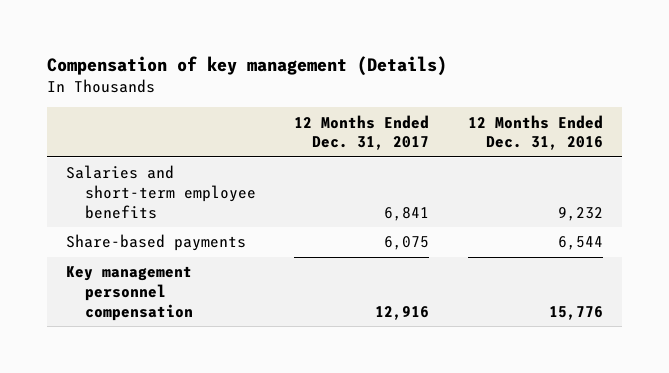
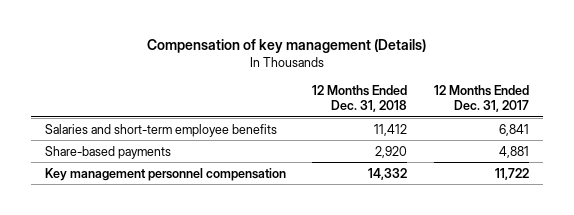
[467,114,603,151] 12 Months Ended Dec. 31, 2016 -> none
none -> [312,85,408,113] 12 Months Ended Dec. 31, 2018
[384,236,430,251] 6,075 -> [499,145,530,158] 4,881
[375,305,430,320] 12,916 -> [495,167,530,180] 11,722

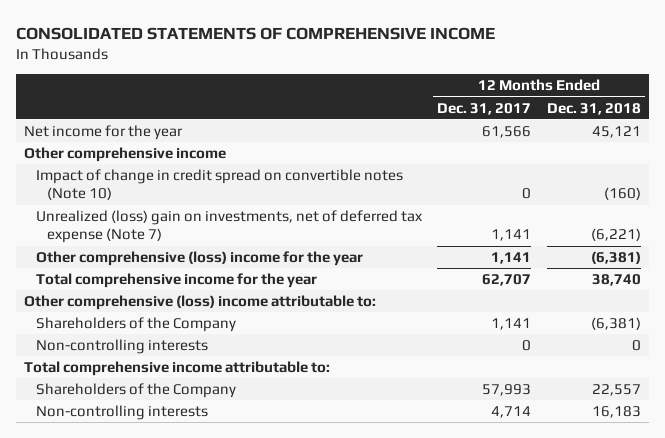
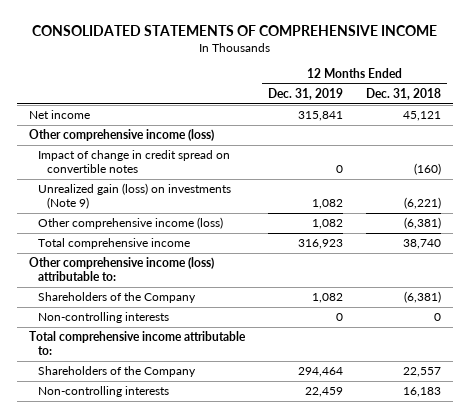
[437,102,532,115] Dec. 31, 2017 -> none
none -> [268,88,344,101] Dec. 31, 2019
[23,125,183,141] Net income for the year -> [28,110,90,120] Net income
[23,147,226,163] Other comprehensive income -> [28,129,214,142] Other comprehensive income (loss)
[35,169,403,201] Impact of change in credit spread on convertible notes (Note 10) -> [38,150,231,174] Impact of change in credit spread on convertible notes
[35,210,423,244] Unrealized (loss) gain on investments, net of deferred tax expense (Note 7) -> [38,183,232,210] Unrealized gain (loss) on investments (Note 9)
[35,251,363,267] Other comprehensive (loss) income for the year -> [38,217,224,230] Other comprehensive income (loss)
[35,273,317,289] Total comprehensive income for the year -> [38,238,191,250] Total comprehensive income
[23,295,376,311] Other comprehensive (loss) income attributable to: -> [28,257,214,282] Other comprehensive income (loss) attributable to:

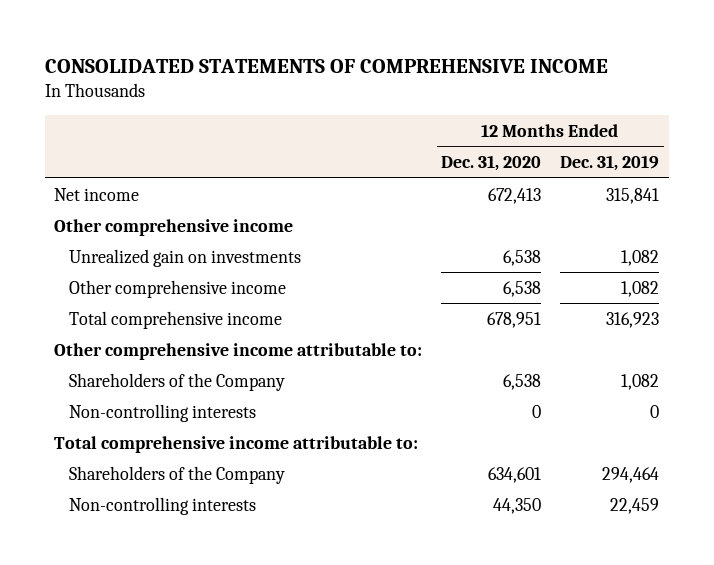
[366,88,442,101] Dec. 31, 2018 -> none
none -> [441,155,542,172] Dec. 31, 2020
[38,150,231,174] Impact of change in credit spread on convertible notes -> none
[28,129,214,142] Other comprehensive income (loss) -> [54,218,294,236] Other comprehensive income
[38,183,232,210] Unrealized gain (loss) on investments (Note 9) -> [68,248,301,267] Unrealized gain on investments
[38,217,224,230] Other comprehensive income (loss) -> [68,279,286,298] Other comprehensive income
[28,257,214,282] Other comprehensive income (loss) attributable to: -> [54,342,423,360] Other comprehensive income attributable to:

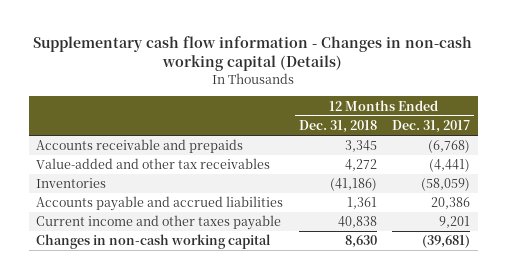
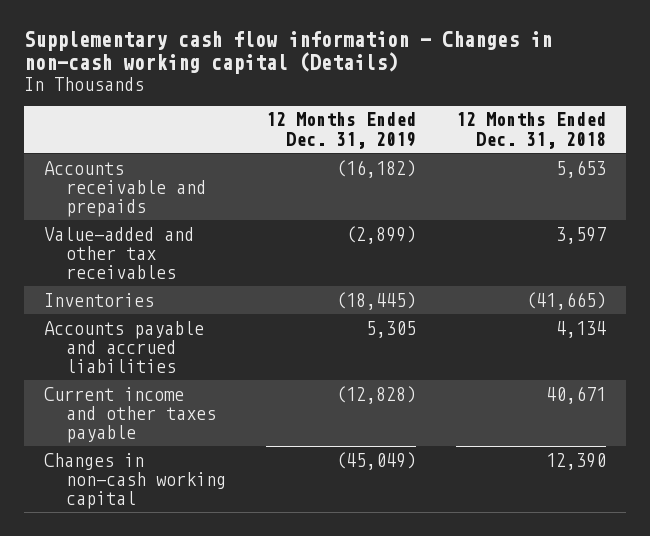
[391,119,470,133] Dec. 31, 2017 -> none
none -> [266,112,417,149] 12 Months Ended Dec. 31, 2019
[344,140,377,153] 3,345 -> [556,159,607,178] 5,653
[344,159,377,172] 4,272 -> [556,226,607,244] 3,597
[329,178,377,192] (41,186) -> [526,291,607,310] (41,665)
[346,197,377,210] 1,361 -> [556,320,607,338] 4,134
[337,216,377,229] 40,838 -> [546,385,607,404] 40,671
[344,235,377,249] 8,630 -> [546,452,607,470] 12,390

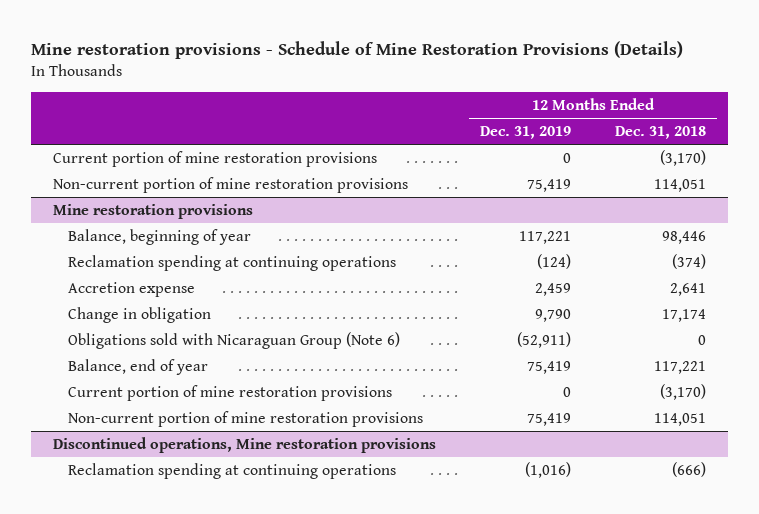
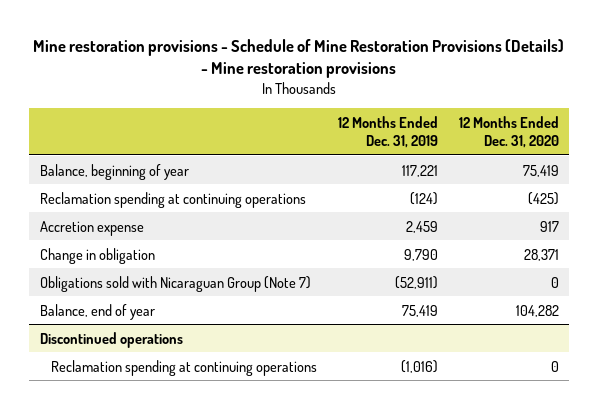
[30,40,683,59] Mine restoration provisions - Schedule of Mine Restoration Provisions (Details) -> [33,38,565,79] Mine restoration provisions - Schedule of Mine Restoration Provisions (Details) - Mine restoration provisions
[615,126,707,140] Dec. 31, 2018 -> none
none -> [458,116,559,148] 12 Months Ended Dec. 31, 2020
[52,150,377,167] Current portion of mine restoration provisions -> none
[52,176,408,193] Non-current portion of mine restoration provisions -> none
[52,203,253,219] Mine restoration provisions -> none
[68,331,401,349] Obligations sold with Nicaraguan Group (Note 6) -> [39,275,311,292] Obligations sold with Nicaraguan Group (Note 7)
[68,384,393,401] Current portion of mine restoration provisions -> none
[68,410,424,427] Non-current portion of mine restoration provisions -> none
[52,436,436,453] Discontinued operations, Mine restoration provisions -> none
none -> [39,331,183,348] Discontinued operations

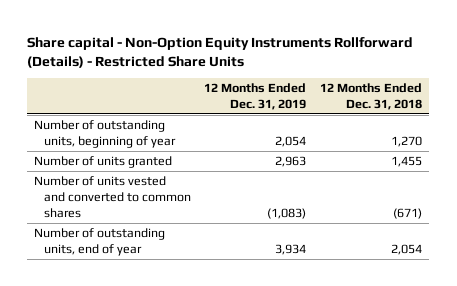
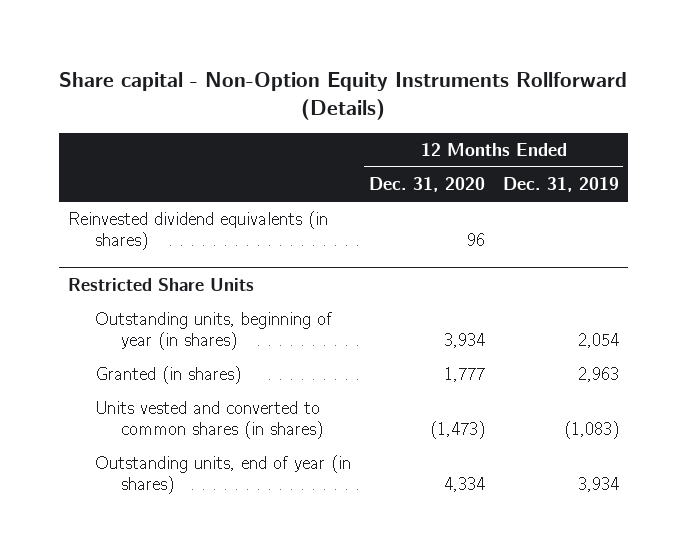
[27,36,414,68] Share capital - Non-Option Equity Instruments Rollforward (Details) - Restricted Share Units -> [59,71,628,120] Share capital - Non-Option Equity Instruments Rollforward (Details)
[320,83,423,110] 12 Months Ended Dec. 31, 2018 -> none
none -> [368,177,485,193] Dec. 31, 2020
none -> [68,211,329,251] Reinvested dividend equivalents (in shares)
none -> [68,277,255,291] Restricted Share Units
[34,120,176,148] Number of outstanding units, beginning of year -> [94,312,332,351] Outstanding units, beginning of year (in shares)
[34,156,173,169] Number of units granted -> [94,366,241,385] Granted (in shares)
[34,176,191,218] Number of units vested and converted to common shares -> [94,401,324,440] Units vested and converted to common shares (in shares)
[34,228,166,256] Number of outstanding units, end of year -> [94,455,351,495] Outstanding units, end of year (in shares)

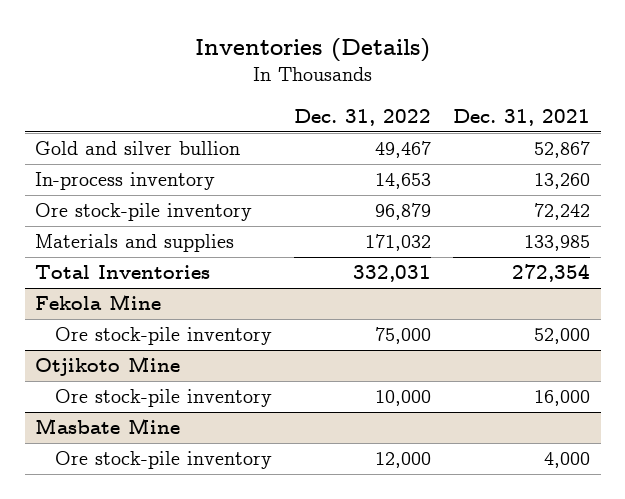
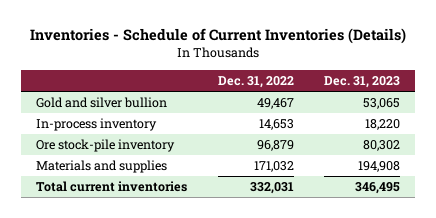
[194,37,430,62] Inventories (Details) -> [30,28,407,45] Inventories - Schedule of Current Inventories (Details)
[452,108,590,126] Dec. 31, 2021 -> none
none -> [323,75,400,88] Dec. 31, 2023
[35,294,162,311] Fekola Mine -> none
[54,327,272,346] Ore stock-pile inventory -> none
[35,356,181,377] Otjikoto Mine -> none
[54,389,272,408] Ore stock-pile inventory -> none
[35,418,181,435] Masbate Mine -> none
[54,451,272,470] Ore stock-pile inventory -> none
[35,265,211,280] Total Inventories -> [36,181,188,193] Total current inventories

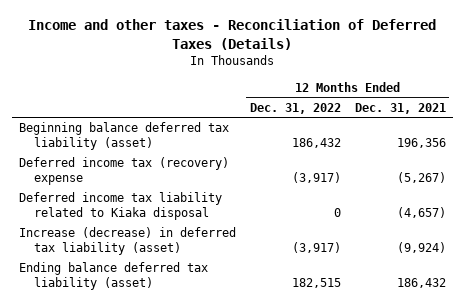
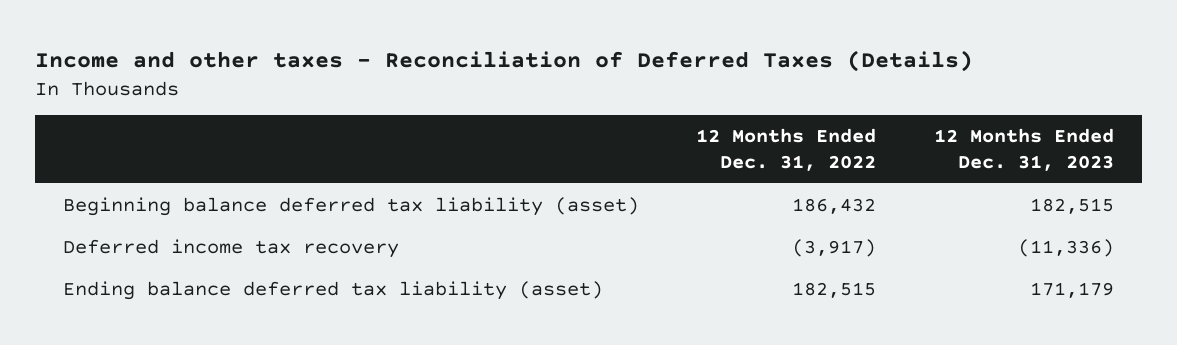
[354,102,446,114] Dec. 31, 2021 -> none
none -> [933,128,1114,171] 12 Months Ended Dec. 31, 2023
[18,192,222,221] Deferred income tax liability related to Kiaka disposal -> none
[18,227,236,256] Increase (decrease) in deferred tax liability (asset) -> none
[18,157,229,186] Deferred income tax (recovery) expense -> [63,239,400,259] Deferred income tax recovery

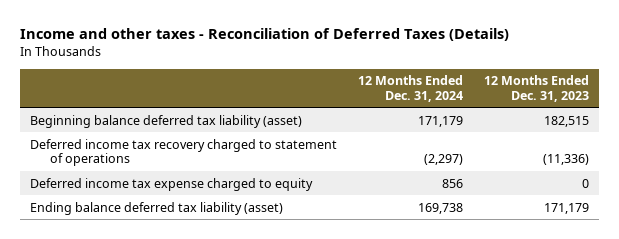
[696,128,877,171] 12 Months Ended Dec. 31, 2022 -> none
none -> [357,75,463,102] 12 Months Ended Dec. 31, 2024
[63,239,400,259] Deferred income tax recovery -> [30,138,338,167] Deferred income tax recovery charged to statement of operations
none -> [30,177,314,191] Deferred income tax expense charged to equity

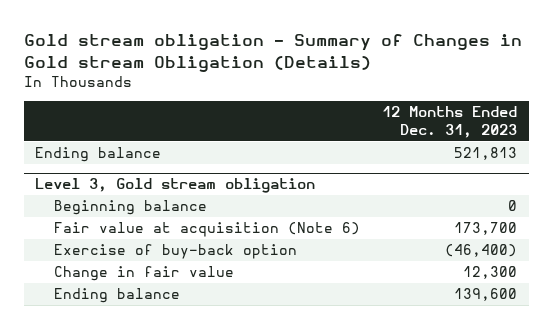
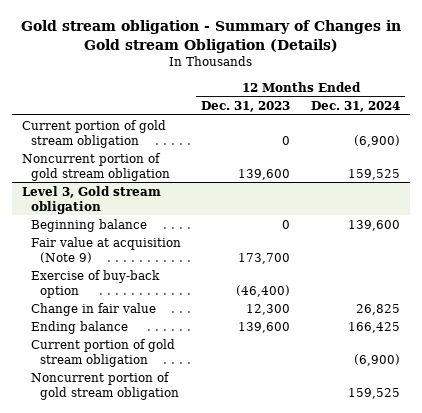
none -> [310,101,400,113] Dec. 31, 2024
[35,147,162,163] Ending balance -> none
none -> [21,119,166,148] Current portion of gold stream obligation
none -> [21,152,171,181] Noncurrent portion of gold stream obligation
[53,222,360,238] Fair value at acquisition (Note 6) -> [31,236,182,263] Fair value at acquisition (Note 9)
none -> [31,338,176,367] Current portion of gold stream obligation
none -> [31,371,180,400] Noncurrent portion of gold stream obligation

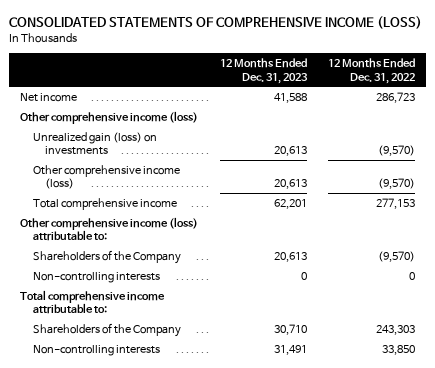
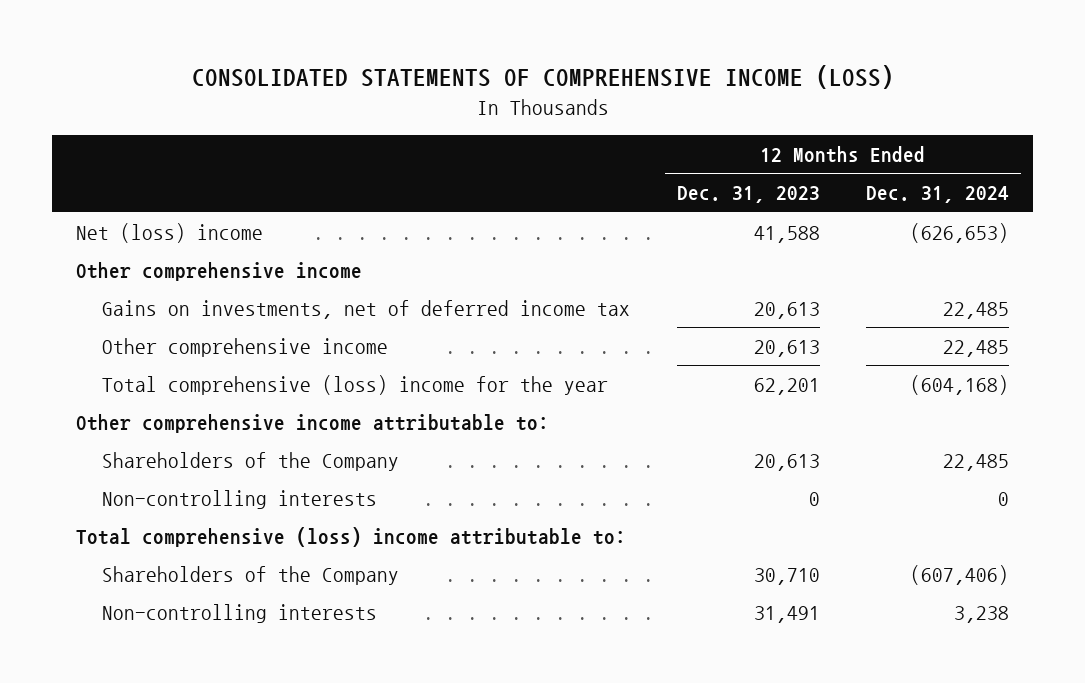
[328,58,416,84] 12 Months Ended Dec. 31, 2022 -> none
none -> [866,186,1010,204] Dec. 31, 2024
[20,92,78,102] Net income -> [75,222,263,243] Net (loss) income
[20,110,199,124] Other comprehensive income (loss) -> [75,261,362,281] Other comprehensive income
[32,131,157,156] Unrealized gain (loss) on investments -> [102,299,631,319] Gains on investments, net of deferred income tax
[32,164,180,190] Other comprehensive income (loss) -> [102,337,389,357] Other comprehensive income
[32,197,177,210] Total comprehensive income -> [102,374,609,395] Total comprehensive (loss) income for the year
[20,216,199,242] Other comprehensive income (loss) attributable to: -> [75,413,549,433] Other comprehensive income attributable to:
[20,289,166,315] Total comprehensive income attributable to: -> [75,526,626,547] Total comprehensive (loss) income attributable to:

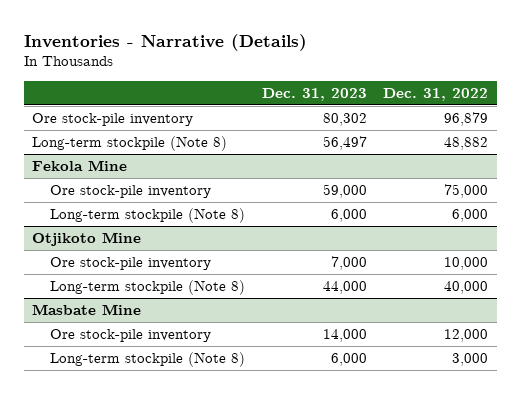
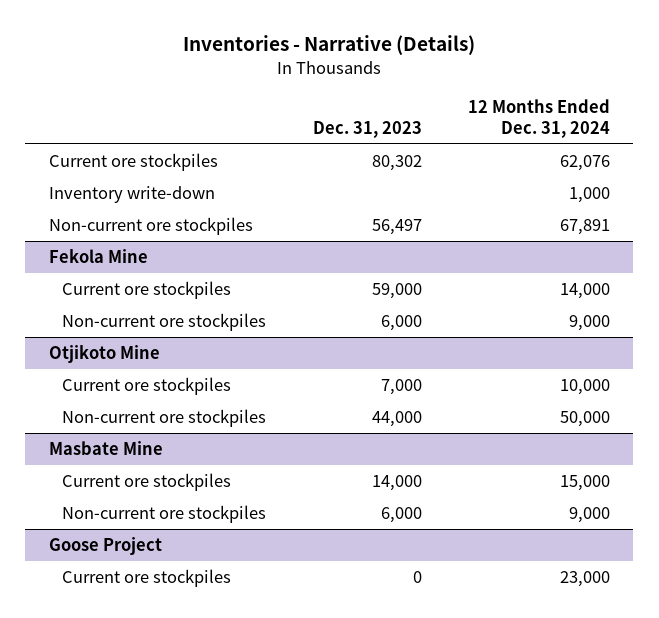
[383,87,489,101] Dec. 31, 2022 -> none
none -> [468,98,611,138] 12 Months Ended Dec. 31, 2024
[32,113,194,127] Ore stock-pile inventory -> [48,153,218,172] Current ore stockpiles
none -> [48,186,215,204] Inventory write-down
[32,136,228,152] Long-term stockpile (Note 8) -> [48,217,253,236] Non-current ore stockpiles
[50,185,212,199] Ore stock-pile inventory -> [62,281,232,300] Current ore stockpiles
[50,208,246,224] Long-term stockpile (Note 8) -> [62,313,267,332] Non-current ore stockpiles
[50,257,212,271] Ore stock-pile inventory -> [62,377,232,396] Current ore stockpiles
[50,280,246,296] Long-term stockpile (Note 8) -> [62,409,267,428] Non-current ore stockpiles
[50,329,212,343] Ore stock-pile inventory -> [62,473,232,492] Current ore stockpiles
[50,352,246,368] Long-term stockpile (Note 8) -> [62,505,267,524] Non-current ore stockpiles
none -> [48,537,162,556] Goose Project
none -> [62,569,232,588] Current ore stockpiles

